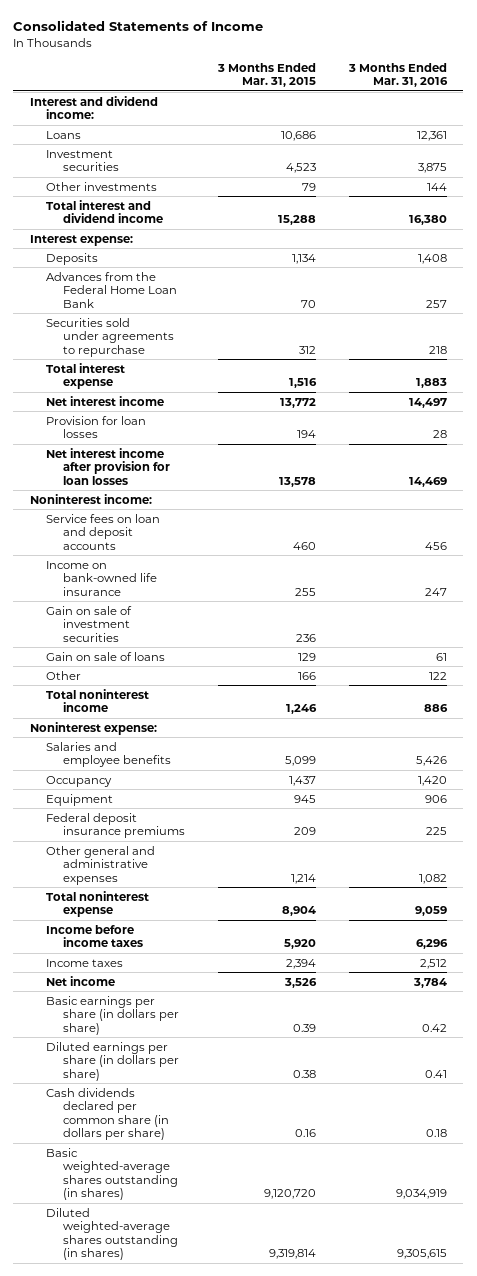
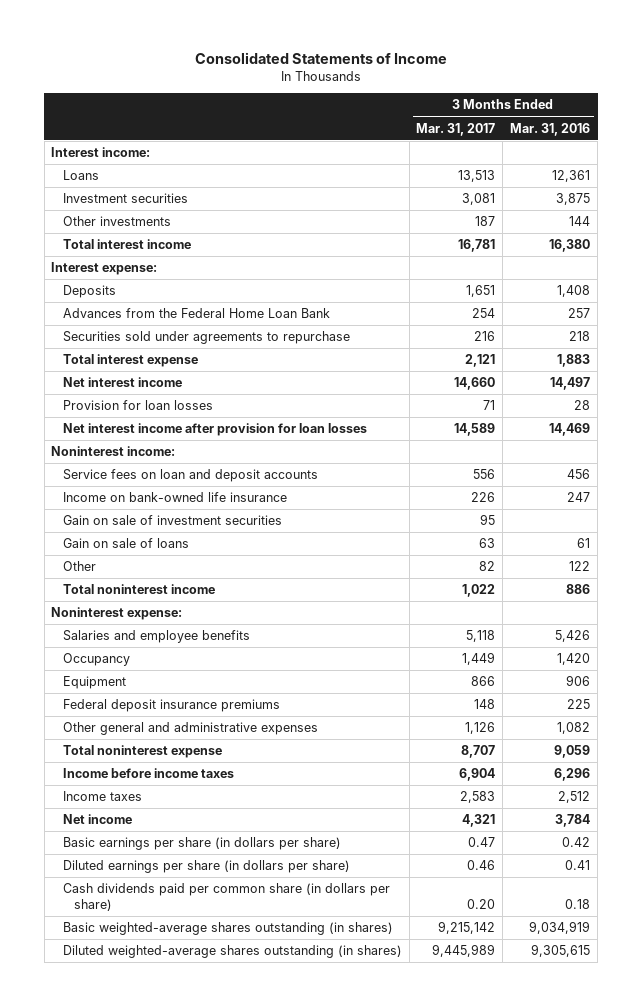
[216,62,316,88] 3 Months Ended Mar. 31, 2015 -> none
none -> [416,122,496,136] Mar. 31, 2017
[29,95,158,120] Interest and dividend income: -> [51,147,151,158] Interest income:
[46,199,163,224] Total interest and dividend income -> [62,239,191,250] Total interest income
[46,1087,169,1141] Cash dividends declared per common share (in dollars per share) -> [62,883,390,912] Cash dividends paid per common share (in dollars per share)

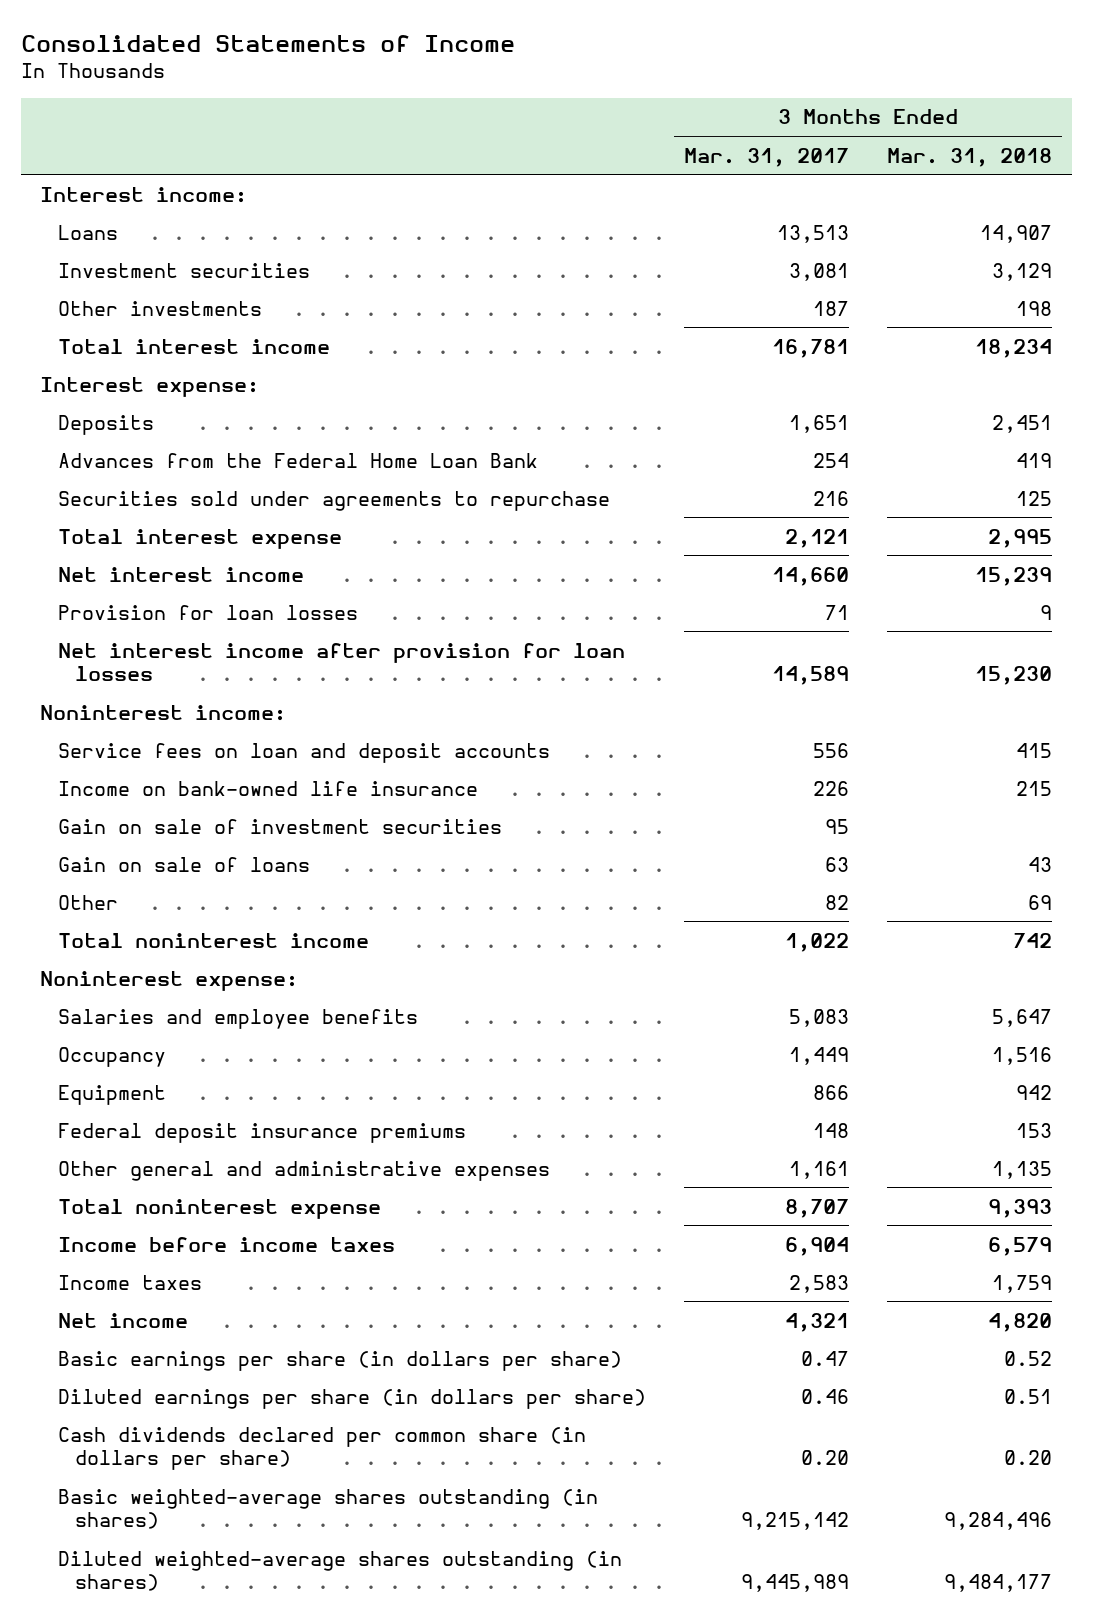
[510,122,591,136] Mar. 31, 2016 -> none
none -> [887,147,1053,167] Mar. 31, 2018
[466,630,496,643] 5,118 -> [788,1008,849,1027] 5,083
[465,722,496,735] 1,126 -> [788,1160,849,1179] 1,161
[62,883,390,912] Cash dividends paid per common share (in dollars per share) -> [57,1426,586,1470] Cash dividends declared per common share (in dollars per share)

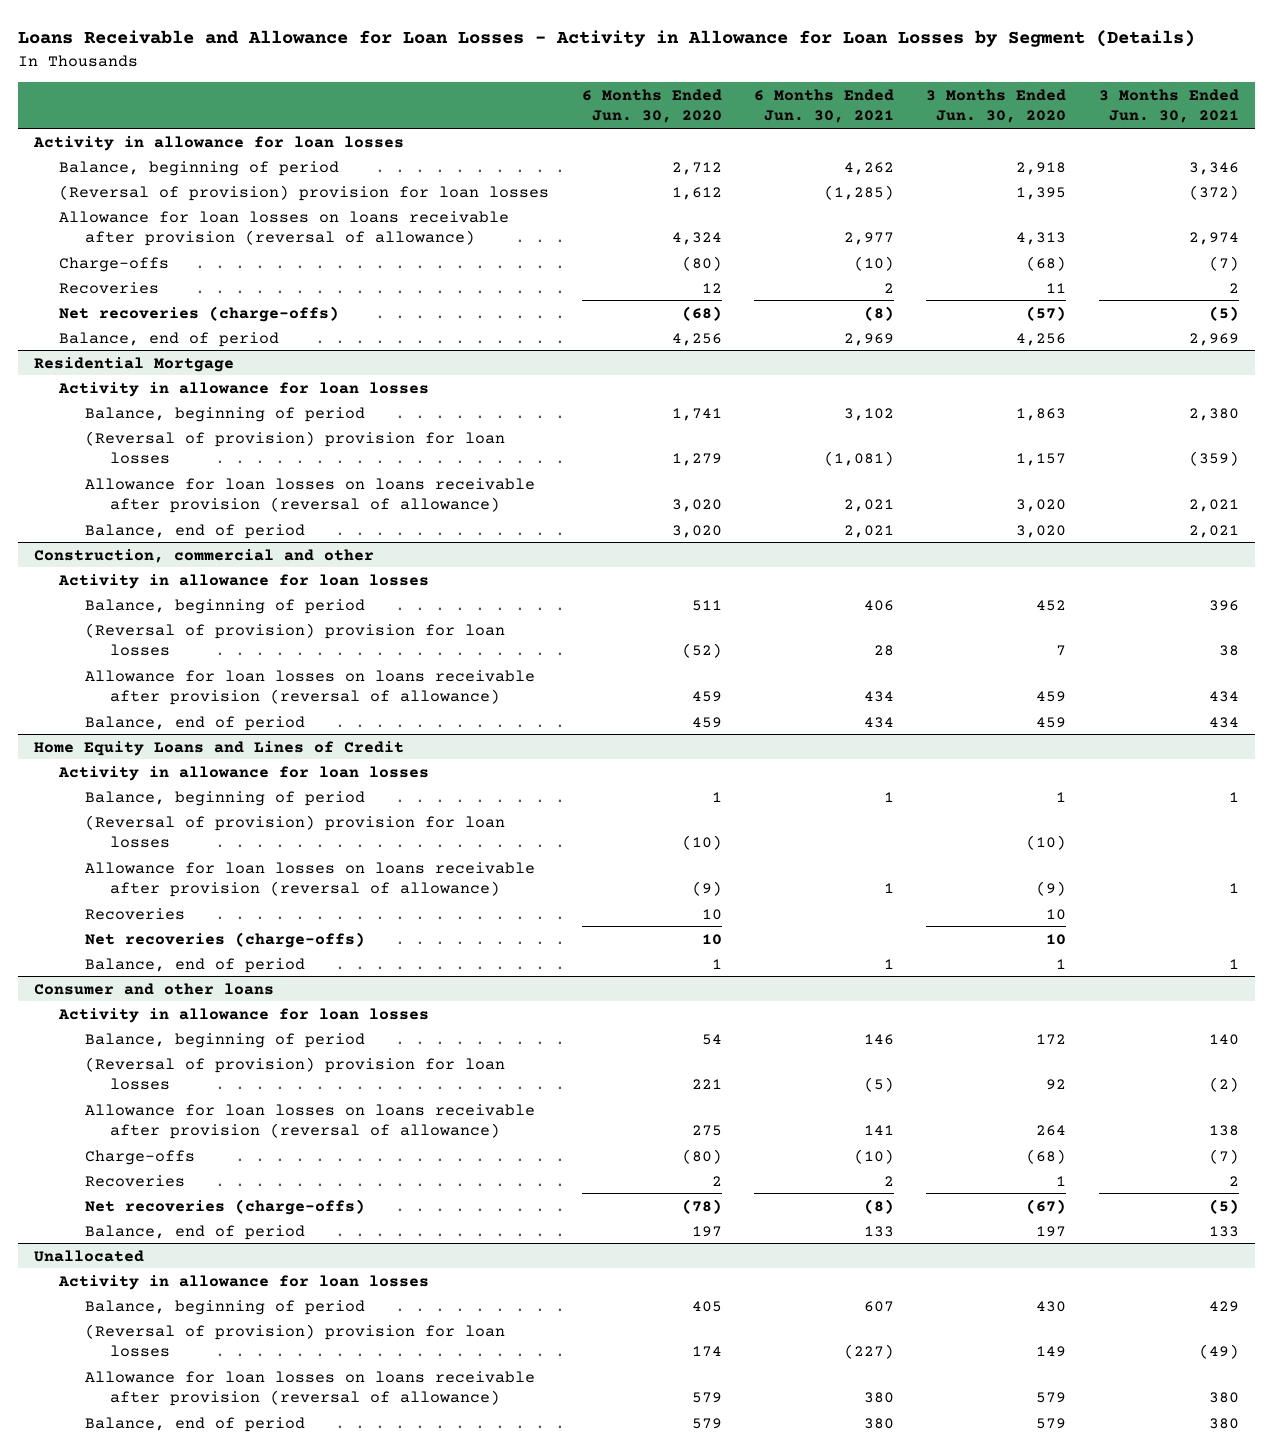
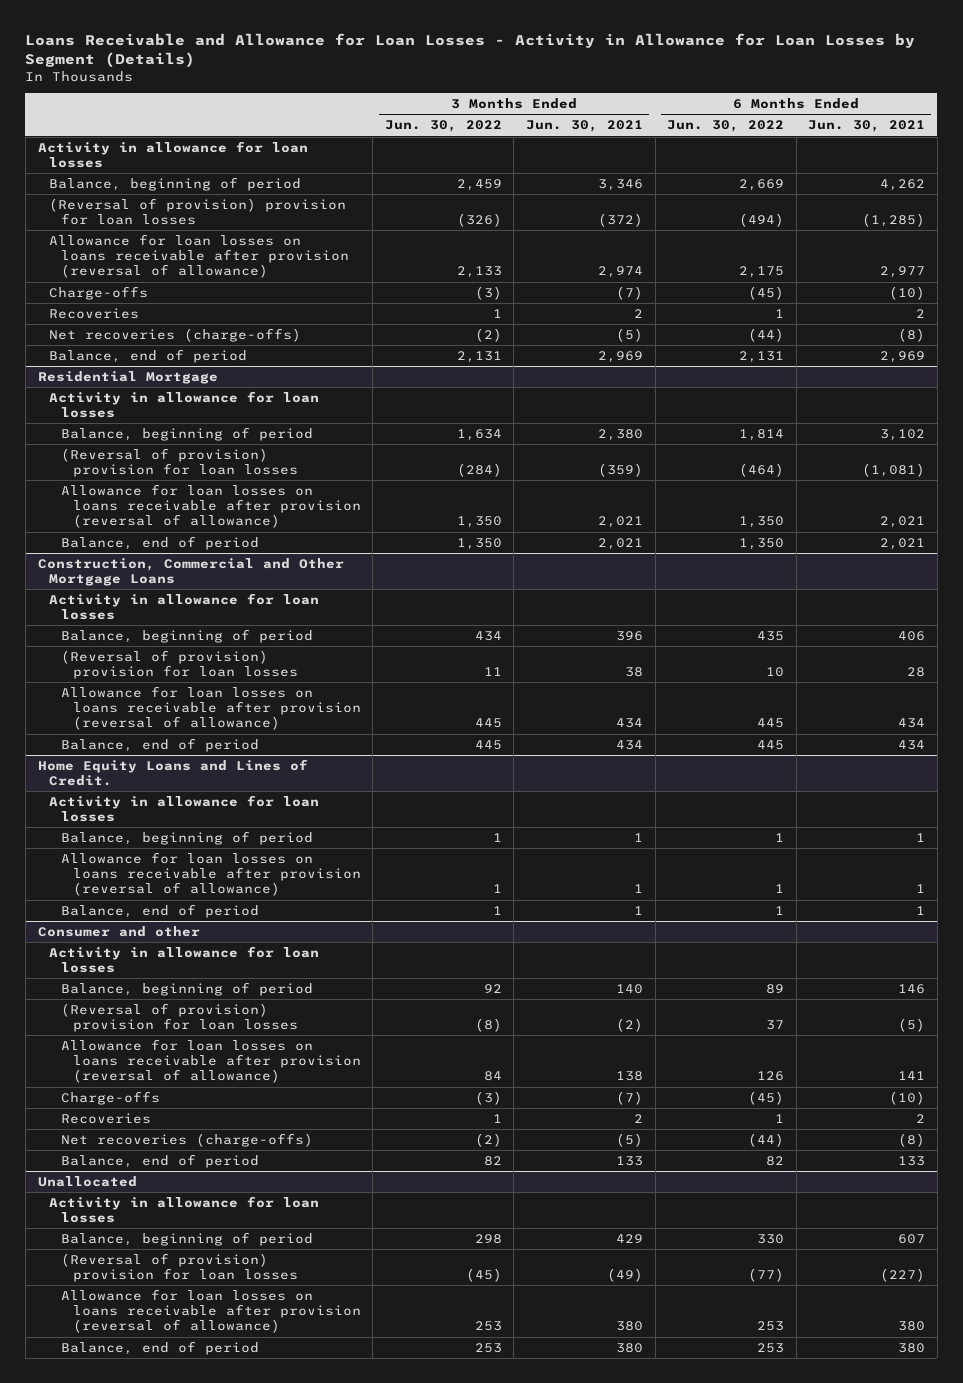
[581,89,722,124] 6 Months Ended Jun. 30, 2020 -> none
[926,89,1067,124] 3 Months Ended Jun. 30, 2020 -> none
none -> [384,120,502,133] Jun. 30, 2022
none -> [667,120,785,133] Jun. 30, 2022
[33,548,374,563] Construction, commercial and other -> [37,558,344,587] Construction, Commercial and Other Mortgage Loans
[33,740,404,756] Home Equity Loans and Lines of Credit -> [37,759,308,787] Home Equity Loans and Lines of Credit.
[84,814,505,848] (Reversal of provision) provision for loan losses -> none
[84,907,185,920] Recoveries -> none
[84,931,365,948] Net recoveries (charge-offs) -> none
[33,982,274,995] Consumer and other loans -> [37,926,200,938] Consumer and other

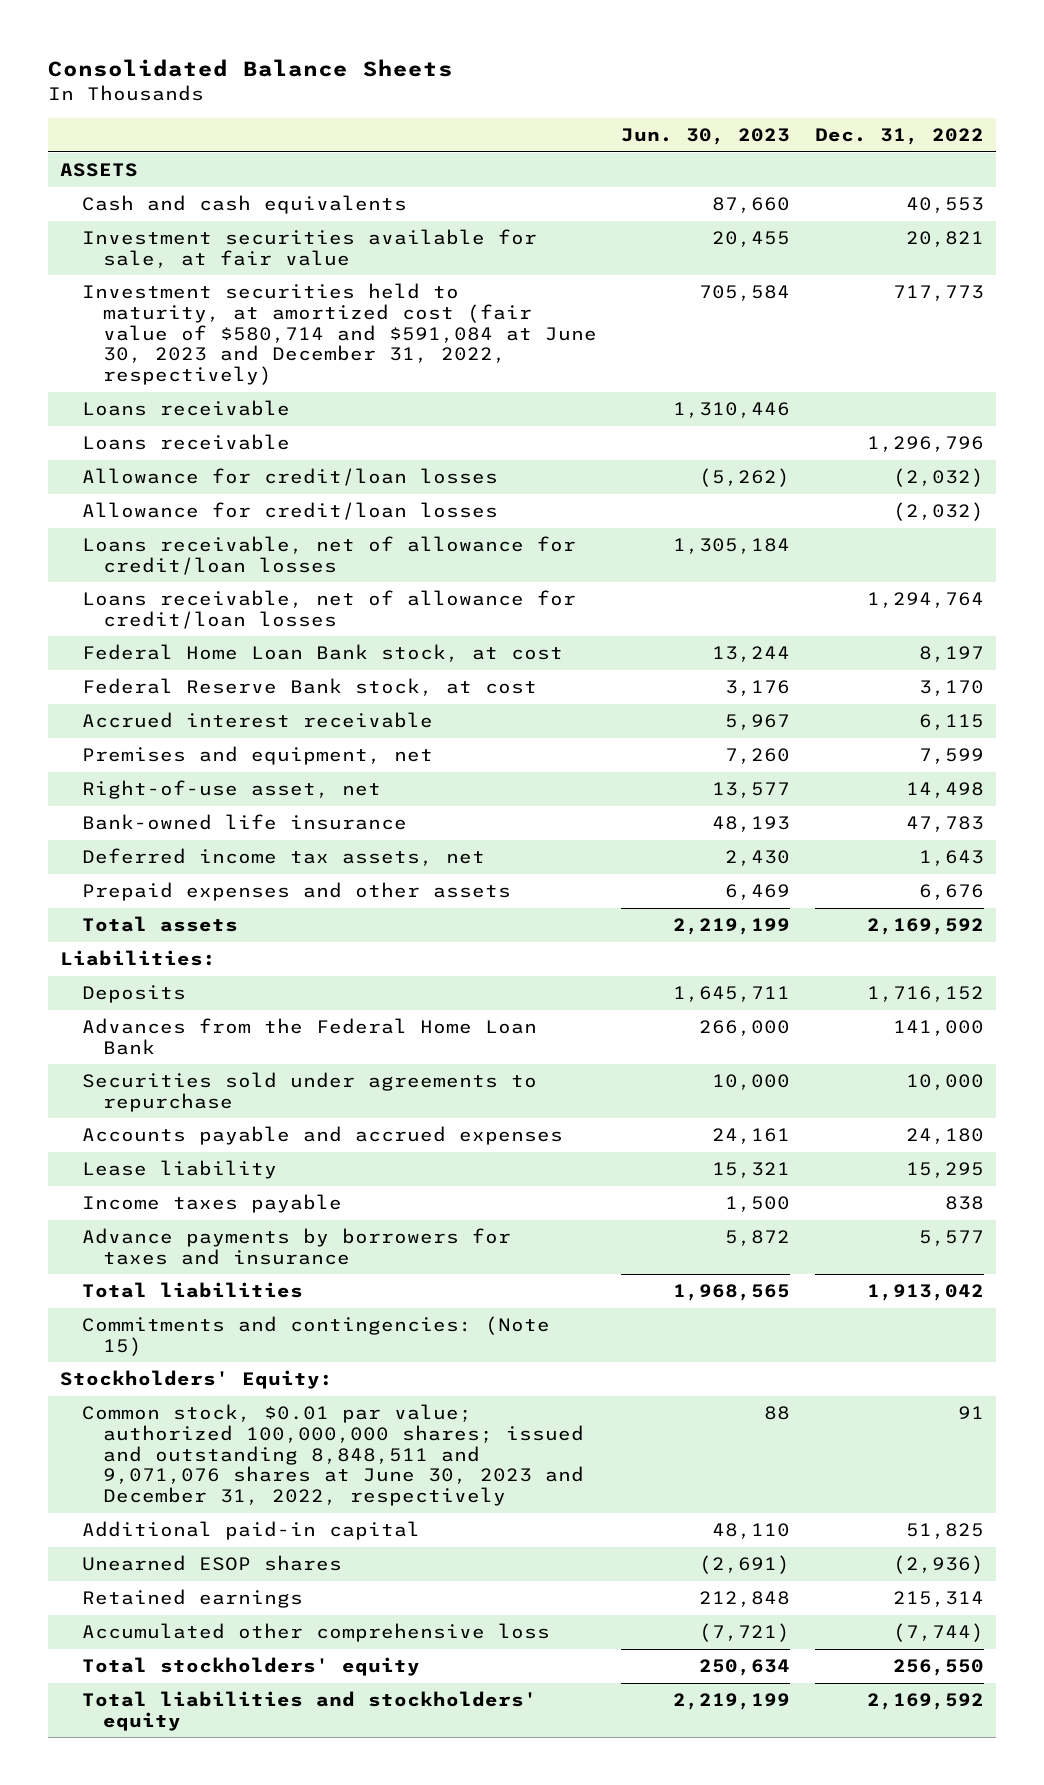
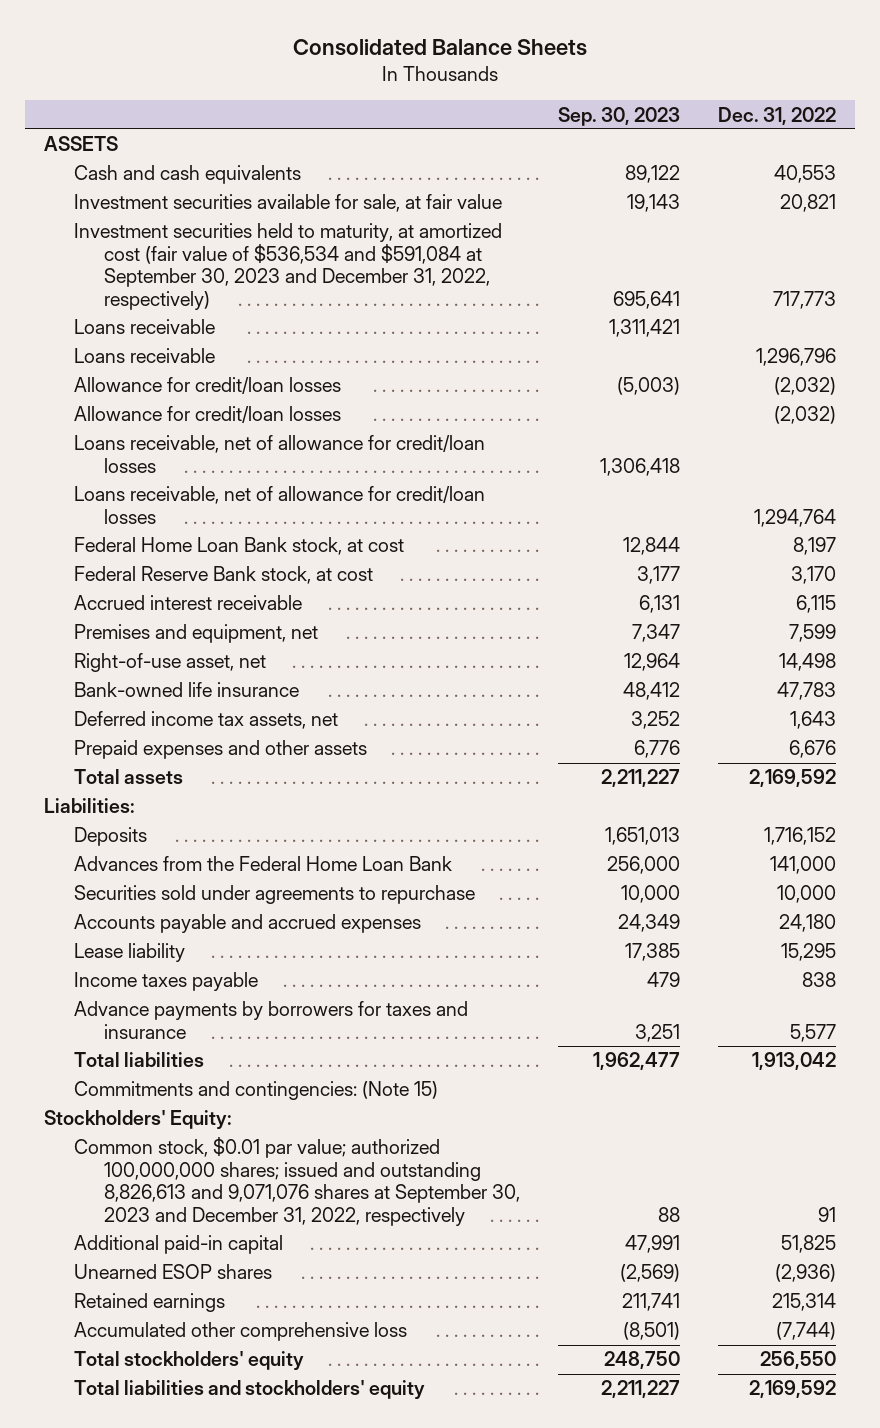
[621,128,791,146] Jun. 30, 2023 -> none
none -> [558,106,681,126] Sep. 30, 2023
[81,283,598,386] Investment securities held to maturity, at amortized cost (fair value of $580,714 and $591,084 at June 30, 2023 and December 31, 2022, respectively) -> [74,223,503,310] Investment securities held to maturity, at amortized cost (fair value of $536,534 and $591,084 at September 30, 2023 and December 31, 2022, respectively)
[81,1404,585,1507] Common stock, $0.01 par value; authorized 100,000,000 shares; issued and outstanding 8,848,511 and 9,071,076 shares at June 30, 2023 and December 31, 2022, respectively -> [74,1137,521,1226] Common stock, $0.01 par value; authorized 100,000,000 shares; issued and outstanding 8,826,613 and 9,071,076 shares at September 30, 2023 and December 31, 2022, respectively

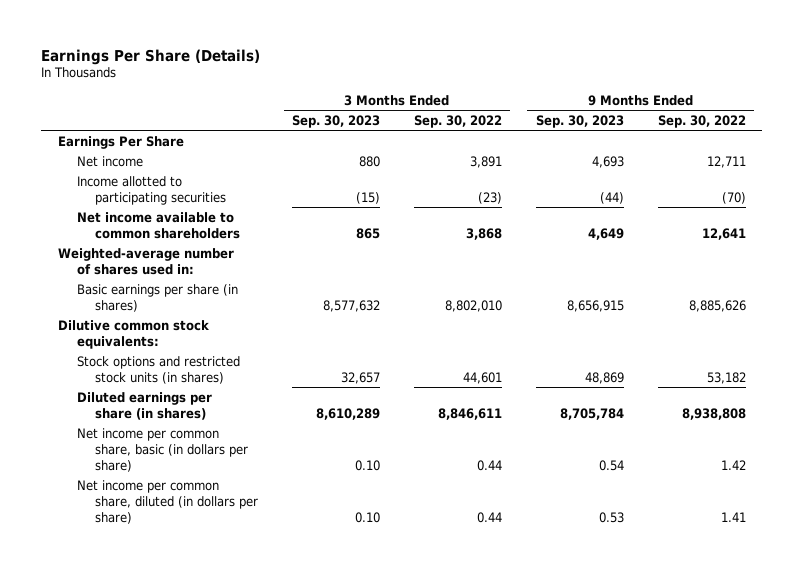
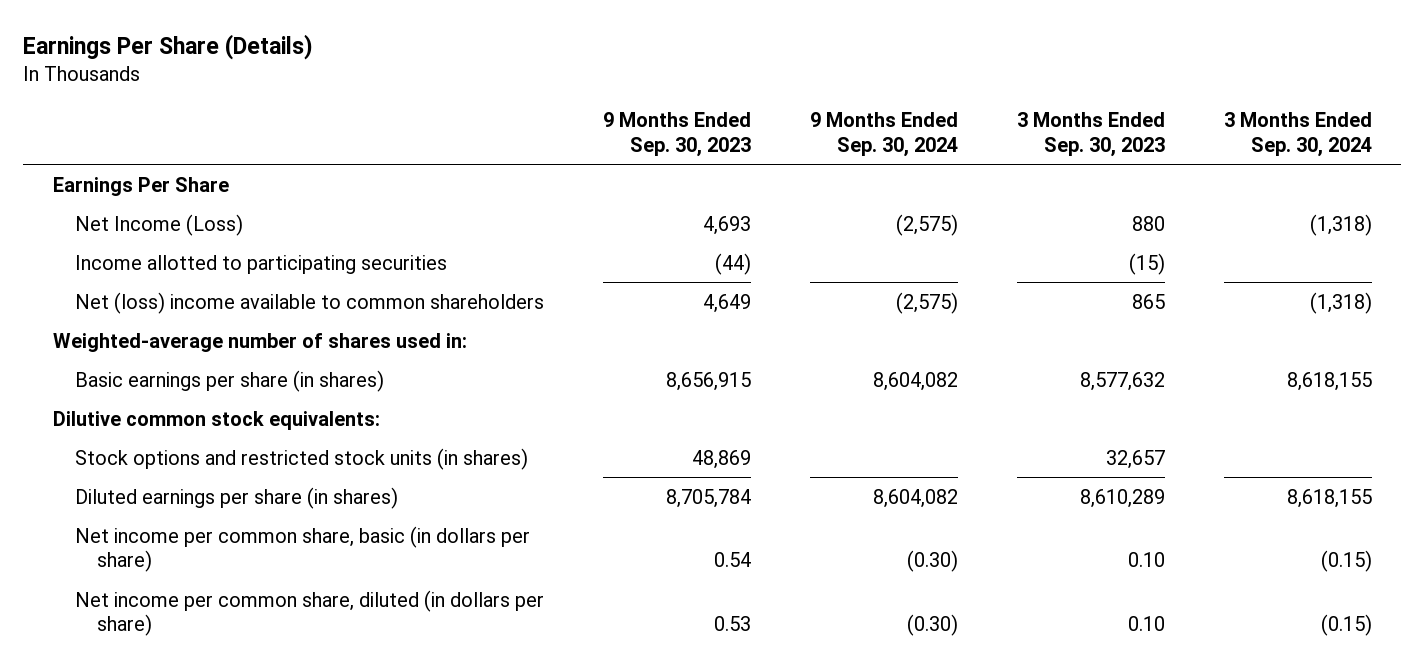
[414,114,503,128] Sep. 30, 2022 -> none
[657,114,746,128] Sep. 30, 2022 -> none
none -> [809,112,958,157] 9 Months Ended Sep. 30, 2024
none -> [1223,112,1372,157] 3 Months Ended Sep. 30, 2024
[76,155,143,167] Net income -> [75,213,244,236] Net Income (Loss)
[76,211,241,239] Net income available to common shareholders -> [75,291,545,314] Net (loss) income available to common shareholders

